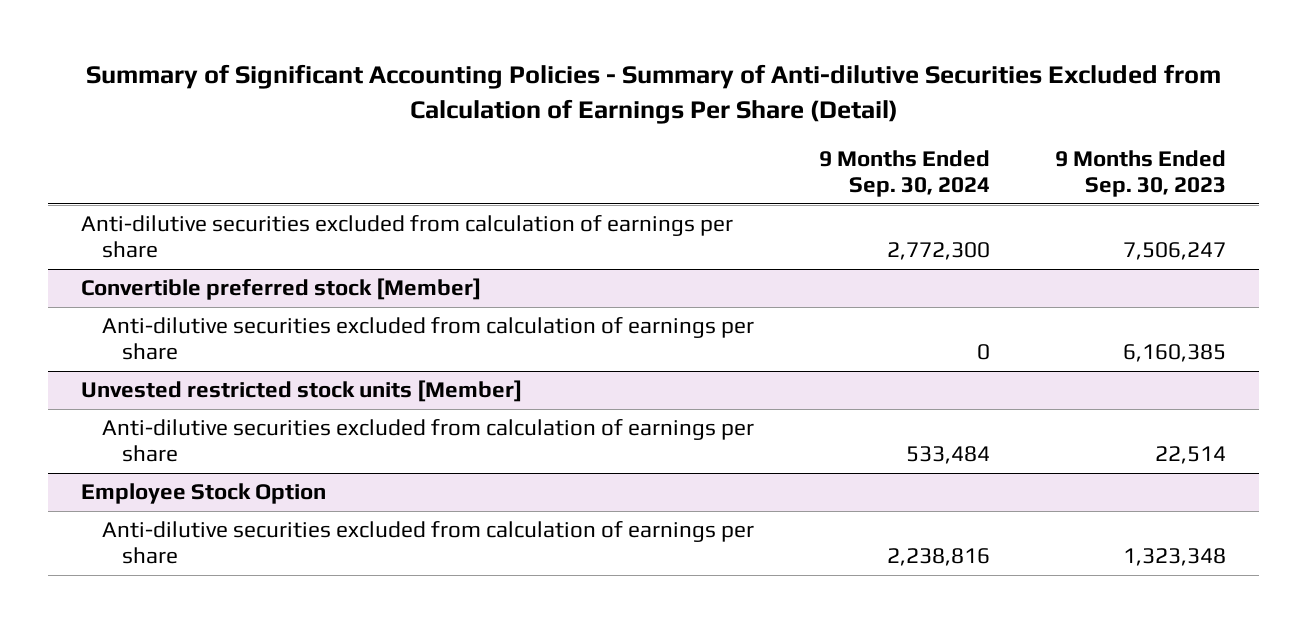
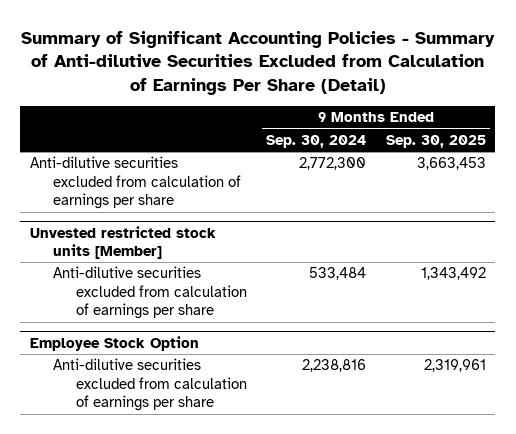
[1055,150,1227,198] 9 Months Ended Sep. 30, 2023 -> none
none -> [385,134,486,148] Sep. 30, 2025
[80,278,481,301] Convertible preferred stock [Member] -> none
[101,317,754,361] Anti-dilutive securities excluded from calculation of earnings per share -> none

